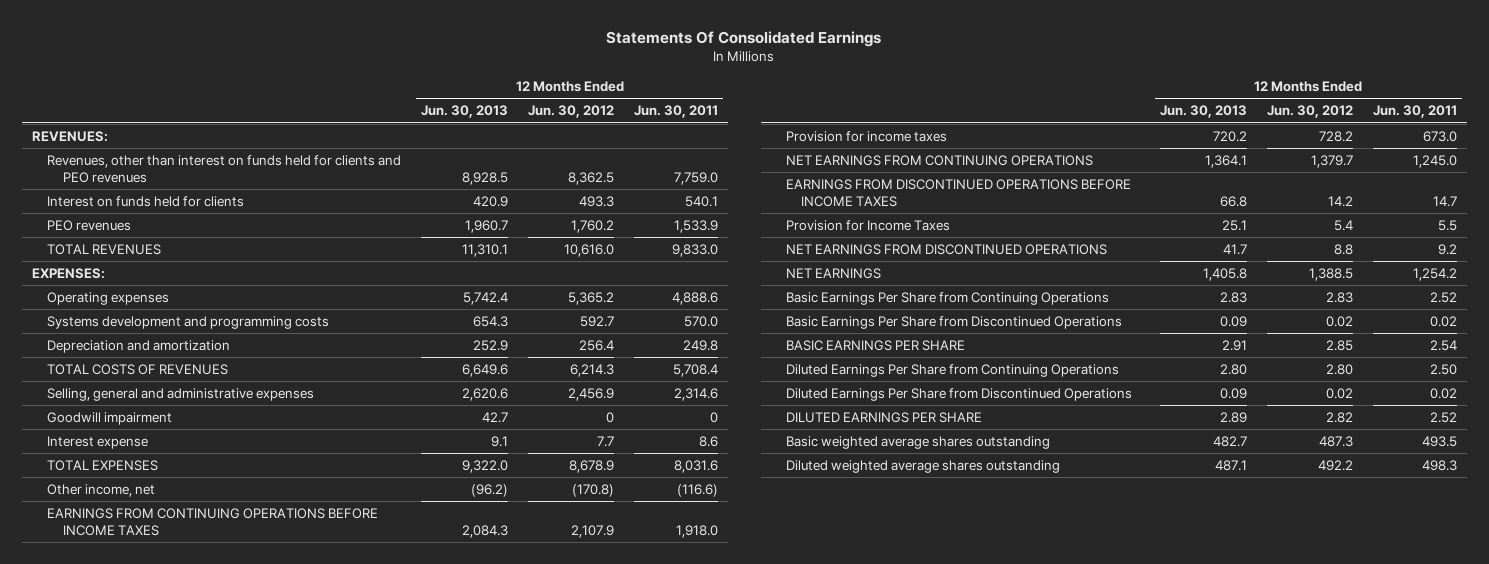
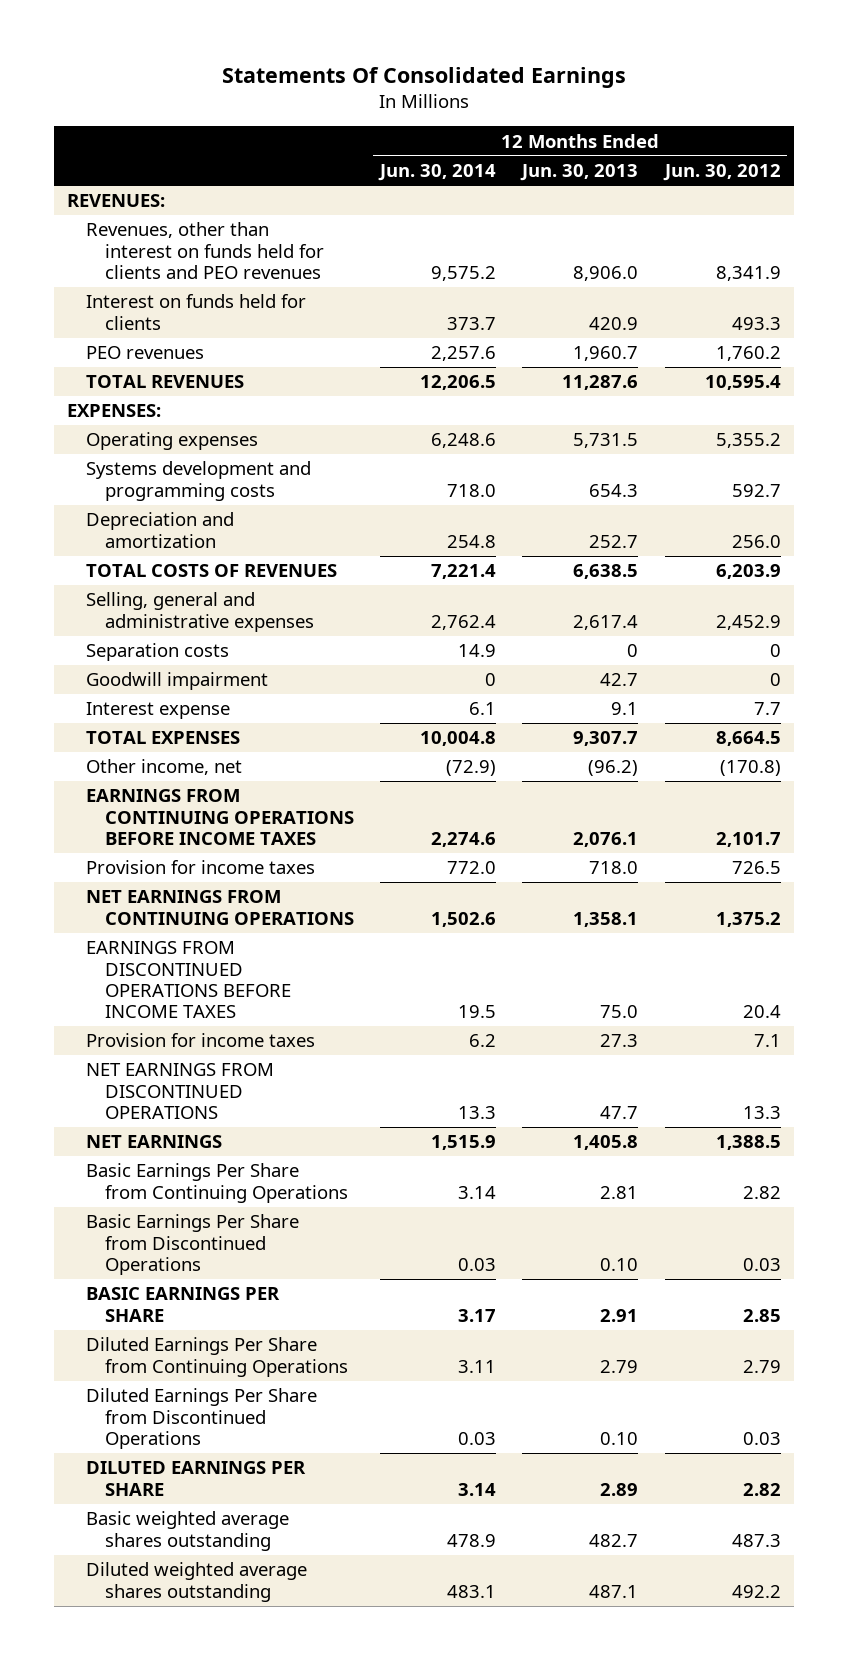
[633,105,718,119] Jun. 30, 2011 -> none
none -> [377,164,496,182] Jun. 30, 2014
[462,172,509,186] 8,928.5 -> [573,266,639,282] 8,906.0
[568,172,615,186] 8,362.5 -> [715,266,781,282] 8,341.9
[462,243,509,257] 11,310.1 -> [562,375,639,391] 11,287.6
[564,243,615,257] 10,616.0 -> [704,375,781,391] 10,595.4
[463,291,509,305] 5,742.4 -> [573,433,639,449] 5,731.5
[568,291,615,305] 5,365.2 -> [715,433,781,449] 5,355.2
[473,339,509,351] 252.9 -> [589,534,639,548] 252.7
[579,339,615,351] 256.4 -> [731,534,781,548] 256.0
[462,363,509,377] 6,649.6 -> [573,564,639,580] 6,638.5
[570,363,615,377] 6,214.3 -> [715,564,781,580] 6,203.9
[462,387,509,401] 2,620.6 -> [573,614,639,630] 2,617.4
[568,387,615,401] 2,456.9 -> [715,614,781,630] 2,452.9
none -> [85,643,229,662] Separation costs
[462,459,509,473] 9,322.0 -> [573,731,639,747] 9,307.7
[569,459,615,473] 8,678.9 -> [715,731,781,747] 8,664.5
[462,525,509,539] 2,084.3 -> [573,832,639,848] 2,076.1
[571,525,615,539] 2,107.9 -> [715,832,781,848] 2,101.7
[1213,130,1248,142] 720.2 -> [589,861,639,875] 718.0
[1318,130,1353,142] 728.2 -> [731,861,781,875] 726.5
[1205,154,1248,168] 1,364.1 -> [573,911,639,927] 1,358.1
[1310,154,1353,168] 1,379.7 -> [715,911,781,927] 1,375.2
[1220,196,1248,208] 66.8 -> [600,1005,639,1019] 75.0
[1327,196,1353,208] 14.2 -> [742,1005,781,1019] 20.4
[786,219,951,231] Provision for Income Taxes -> [85,1033,315,1048] Provision for income taxes
[1222,219,1248,231] 25.1 -> [600,1034,639,1048] 27.3
[1333,219,1353,231] 5.4 -> [753,1034,781,1048] 7.1
[1223,243,1248,255] 41.7 -> [600,1106,639,1120] 47.7
[1333,243,1353,255] 8.8 -> [742,1106,781,1120] 13.3
[1220,291,1248,303] 2.83 -> [600,1185,639,1199] 2.81
[1325,291,1353,303] 2.83 -> [742,1185,781,1199] 2.82
[1220,315,1248,327] 0.09 -> [600,1258,639,1272] 0.10
[1325,315,1353,327] 0.02 -> [742,1258,781,1272] 0.03
[1220,363,1248,375] 2.80 -> [600,1359,639,1373] 2.79
[1325,363,1353,375] 2.80 -> [742,1359,781,1373] 2.79
[1220,387,1248,399] 0.09 -> [600,1432,639,1446] 0.10
[1325,387,1353,399] 0.02 -> [742,1432,781,1446] 0.03

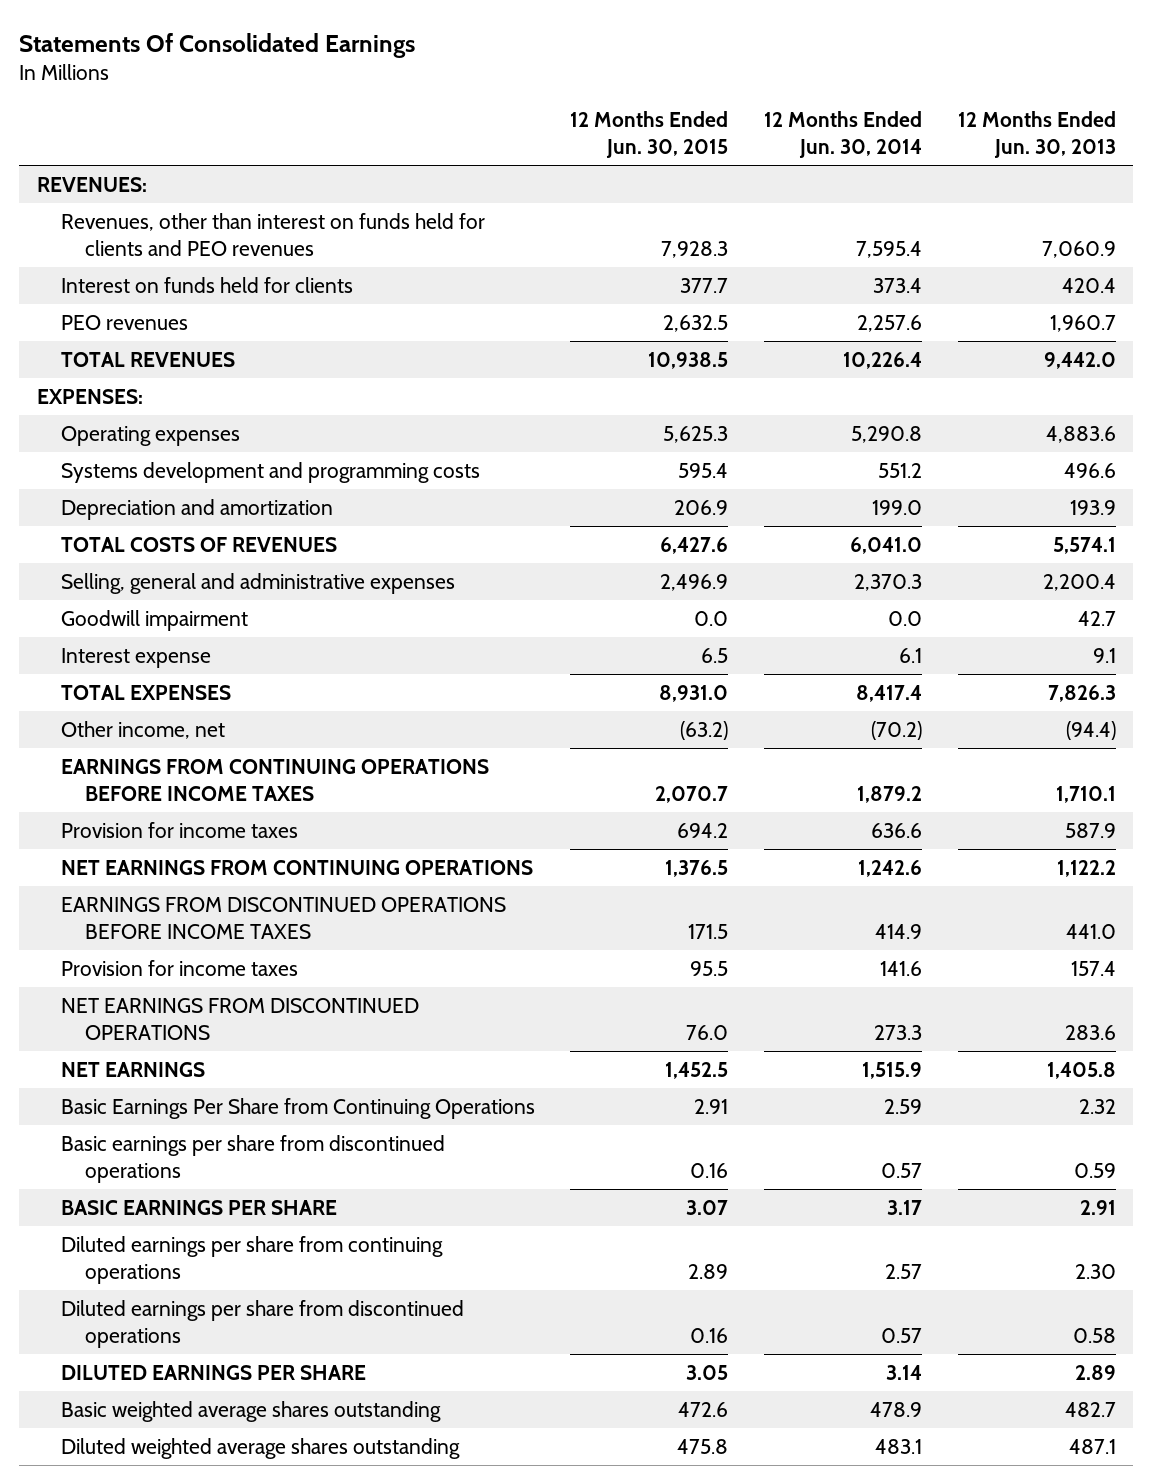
[662,164,781,182] Jun. 30, 2012 -> none
none -> [570,111,729,158] 12 Months Ended Jun. 30, 2015
[430,266,496,282] 9,575.2 -> [856,240,923,258] 7,595.4
[573,266,639,282] 8,906.0 -> [1041,240,1116,258] 7,060.9
[446,316,496,330] 373.7 -> [873,277,923,293] 373.4
[589,316,639,330] 420.9 -> [1061,277,1116,293] 420.4
[419,375,496,391] 12,206.5 -> [843,351,923,369] 10,226.4
[562,375,639,391] 11,287.6 -> [1043,351,1116,369] 9,442.0
[85,643,229,662] Separation costs -> none
[430,433,496,449] 6,248.6 -> [851,425,923,443] 5,290.8
[573,433,639,449] 5,731.5 -> [1045,425,1116,443] 4,883.6
[446,483,496,497] 718.0 -> [878,462,923,478] 551.2
[589,483,639,497] 654.3 -> [1063,462,1116,478] 496.6
[446,534,496,548] 254.8 -> [872,499,923,515] 199.0
[589,534,639,548] 252.7 -> [1069,499,1116,515] 193.9
[430,564,496,580] 7,221.4 -> [850,536,923,554] 6,041.0
[573,564,639,580] 6,638.5 -> [1052,536,1116,554] 5,574.1
[430,614,496,630] 2,762.4 -> [854,573,923,591] 2,370.3
[573,614,639,630] 2,617.4 -> [1042,573,1116,591] 2,200.4
[484,673,496,687] 0 -> [888,610,923,626] 0.0
[419,731,496,747] 10,004.8 -> [856,684,923,702] 8,417.4
[573,731,639,747] 9,307.7 -> [1047,684,1116,702] 7,826.3
[445,760,496,777] (72.9) -> [871,720,923,740] (70.2)
[588,760,639,777] (96.2) -> [1065,720,1116,740] (94.4)
[430,832,496,848] 2,274.6 -> [857,785,923,803] 1,879.2
[573,832,639,848] 2,076.1 -> [1055,785,1116,803] 1,710.1
[446,861,496,875] 772.0 -> [871,822,923,838] 636.6
[589,861,639,875] 718.0 -> [1064,822,1116,838] 587.9
[430,911,496,927] 1,502.6 -> [858,859,923,877] 1,242.6
[573,911,639,927] 1,358.1 -> [1056,859,1116,877] 1,122.2
[457,1005,496,1019] 19.5 -> [875,923,923,939] 414.9
[600,1005,639,1019] 75.0 -> [1065,923,1116,939] 441.0
[468,1034,496,1048] 6.2 -> [880,960,923,976] 141.6
[600,1034,639,1048] 27.3 -> [1070,960,1116,976] 157.4
[457,1106,496,1120] 13.3 -> [874,1024,923,1040] 273.3
[600,1106,639,1120] 47.7 -> [1064,1024,1116,1040] 283.6
[457,1185,496,1199] 3.14 -> [884,1098,923,1114] 2.59
[600,1185,639,1199] 2.81 -> [1078,1098,1116,1114] 2.32
[85,1214,299,1276] Basic Earnings Per Share from Discontinued Operations -> [60,1134,445,1183] Basic earnings per share from discontinued operations
[457,1258,496,1272] 0.03 -> [881,1162,923,1178] 0.57
[600,1258,639,1272] 0.10 -> [1073,1162,1116,1178] 0.59
[85,1337,348,1377] Diluted Earnings Per Share from Continuing Operations -> [60,1235,443,1284] Diluted earnings per share from continuing operations
[457,1359,496,1373] 3.11 -> [885,1263,923,1279] 2.57
[600,1359,639,1373] 2.79 -> [1074,1263,1116,1279] 2.30
[85,1388,317,1450] Diluted Earnings Per Share from Discontinued Operations -> [60,1299,464,1348] Diluted earnings per share from discontinued operations
[457,1432,496,1446] 0.03 -> [881,1327,923,1343] 0.57
[600,1432,639,1446] 0.10 -> [1072,1327,1116,1343] 0.58

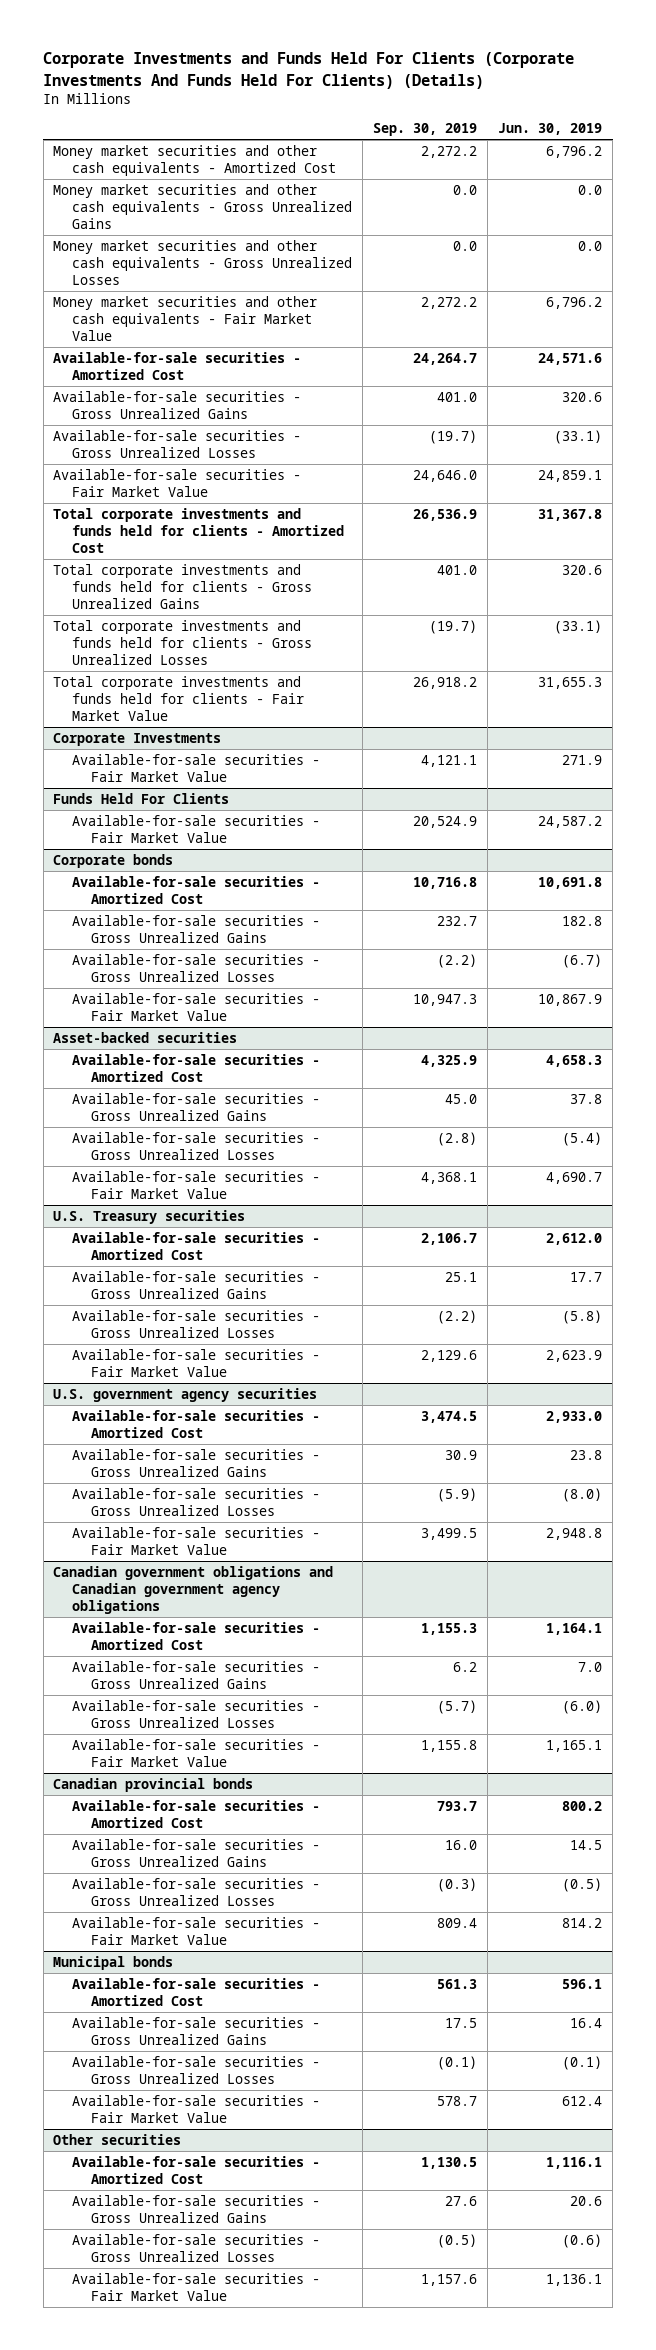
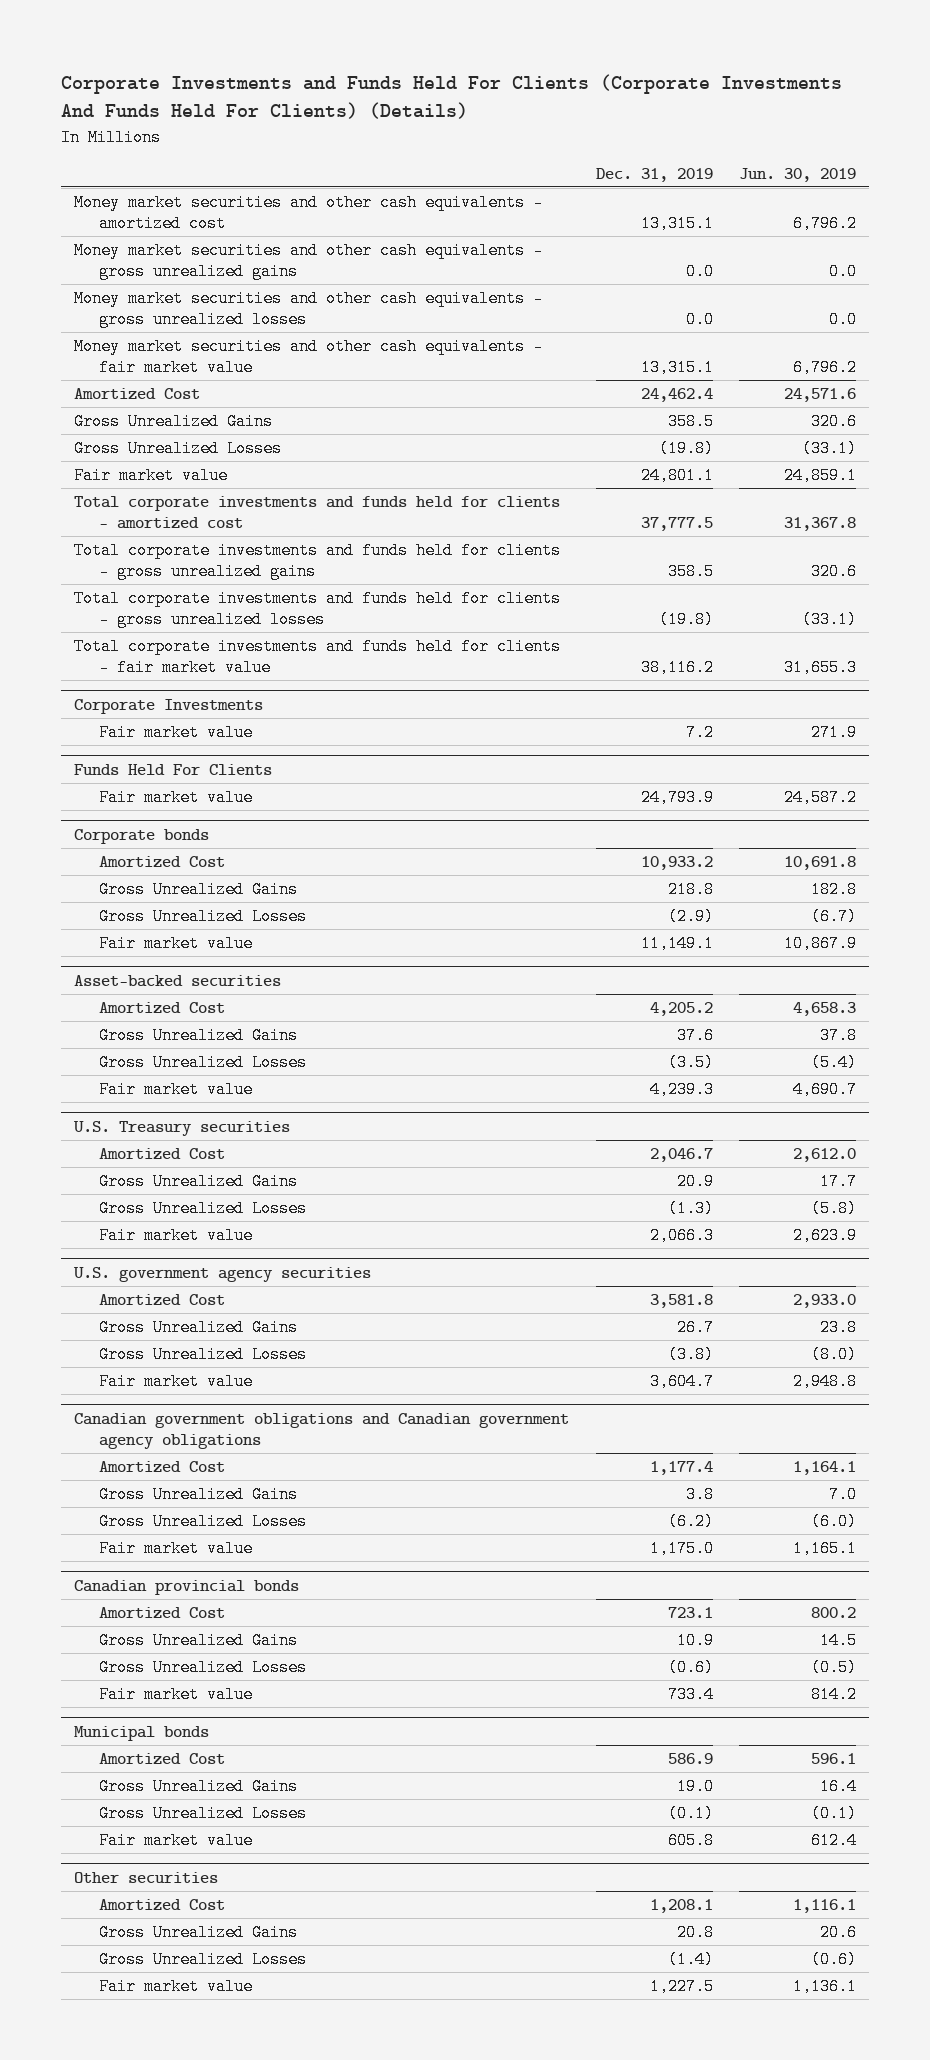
[373,123,478,137] Sep. 30, 2019 -> none
none -> [595,167,713,182] Dec. 31, 2019
[53,144,337,176] Money market securities and other cash equivalents - Amortized Cost -> [74,193,544,233] Money market securities and other cash equivalents - amortized cost
[53,183,353,229] Money market securities and other cash equivalents - Gross Unrealized Gains -> [74,241,544,281] Money market securities and other cash equivalents - gross unrealized gains
[53,239,353,285] Money market securities and other cash equivalents - Gross Unrealized Losses -> [74,289,544,329] Money market securities and other cash equivalents - gross unrealized losses
[53,295,318,341] Money market securities and other cash equivalents - Fair Market Value -> [74,337,544,377] Money market securities and other cash equivalents - fair market value
[53,351,302,380] Available-for-sale securities - Amortized Cost -> [74,387,201,399] Amortized Cost
[53,390,302,419] Available-for-sale securities - Gross Unrealized Gains -> [74,412,274,430] Gross Unrealized Gains
[53,429,302,458] Available-for-sale securities - Gross Unrealized Losses -> [74,439,283,457] Gross Unrealized Losses
[53,468,302,497] Available-for-sale securities - Fair Market Value -> [74,466,229,484] Fair market value
[53,507,345,553] Total corporate investments and funds held for clients - Amortized Cost -> [74,495,561,530] Total corporate investments and funds held for clients - amortized cost
[53,563,313,609] Total corporate investments and funds held for clients - Gross Unrealized Gains -> [74,541,562,581] Total corporate investments and funds held for clients - gross unrealized gains
[53,619,313,665] Total corporate investments and funds held for clients - Gross Unrealized Losses -> [74,589,562,629] Total corporate investments and funds held for clients - gross unrealized losses
[53,675,305,721] Total corporate investments and funds held for clients - Fair Market Value -> [74,637,562,677] Total corporate investments and funds held for clients - fair market value
[72,753,321,782] Available-for-sale securities - Fair Market Value -> [98,723,253,741] Fair market value
[72,814,321,843] Available-for-sale securities - Fair Market Value -> [98,788,253,806] Fair market value
[72,875,321,904] Available-for-sale securities - Amortized Cost -> [98,855,225,867] Amortized Cost
[72,914,321,943] Available-for-sale securities - Gross Unrealized Gains -> [98,880,298,898] Gross Unrealized Gains
[72,953,321,982] Available-for-sale securities - Gross Unrealized Losses -> [98,907,307,925] Gross Unrealized Losses
[72,992,321,1021] Available-for-sale securities - Fair Market Value -> [98,934,253,952] Fair market value
[72,1053,321,1082] Available-for-sale securities - Amortized Cost -> [98,1001,225,1013] Amortized Cost
[72,1092,321,1121] Available-for-sale securities - Gross Unrealized Gains -> [98,1026,298,1044] Gross Unrealized Gains
[72,1131,321,1160] Available-for-sale securities - Gross Unrealized Losses -> [98,1053,307,1071] Gross Unrealized Losses
[72,1170,321,1199] Available-for-sale securities - Fair Market Value -> [98,1080,253,1098] Fair market value
[72,1231,321,1260] Available-for-sale securities - Amortized Cost -> [98,1147,225,1159] Amortized Cost
[72,1270,321,1299] Available-for-sale securities - Gross Unrealized Gains -> [98,1172,298,1190] Gross Unrealized Gains
[72,1309,321,1338] Available-for-sale securities - Gross Unrealized Losses -> [98,1199,307,1217] Gross Unrealized Losses
[72,1348,321,1377] Available-for-sale securities - Fair Market Value -> [98,1226,253,1244] Fair market value
[72,1409,321,1438] Available-for-sale securities - Amortized Cost -> [98,1293,225,1305] Amortized Cost
[72,1448,321,1477] Available-for-sale securities - Gross Unrealized Gains -> [98,1318,298,1336] Gross Unrealized Gains
[72,1487,321,1516] Available-for-sale securities - Gross Unrealized Losses -> [98,1345,307,1363] Gross Unrealized Losses
[72,1526,321,1555] Available-for-sale securities - Fair Market Value -> [98,1372,253,1390] Fair market value
[72,1621,321,1650] Available-for-sale securities - Amortized Cost -> [98,1460,225,1472] Amortized Cost
[72,1660,321,1689] Available-for-sale securities - Gross Unrealized Gains -> [98,1485,298,1503] Gross Unrealized Gains
[72,1699,321,1728] Available-for-sale securities - Gross Unrealized Losses -> [98,1512,307,1530] Gross Unrealized Losses
[72,1738,321,1767] Available-for-sale securities - Fair Market Value -> [98,1539,253,1557] Fair market value
[72,1799,321,1828] Available-for-sale securities - Amortized Cost -> [98,1606,225,1618] Amortized Cost
[72,1838,321,1867] Available-for-sale securities - Gross Unrealized Gains -> [98,1631,298,1649] Gross Unrealized Gains
[72,1877,321,1906] Available-for-sale securities - Gross Unrealized Losses -> [98,1658,307,1676] Gross Unrealized Losses
[72,1916,321,1945] Available-for-sale securities - Fair Market Value -> [98,1685,253,1703] Fair market value
[72,1977,321,2006] Available-for-sale securities - Amortized Cost -> [98,1752,225,1764] Amortized Cost
[72,2016,321,2045] Available-for-sale securities - Gross Unrealized Gains -> [98,1777,298,1795] Gross Unrealized Gains
[72,2055,321,2084] Available-for-sale securities - Gross Unrealized Losses -> [98,1804,307,1822] Gross Unrealized Losses
[72,2094,321,2123] Available-for-sale securities - Fair Market Value -> [98,1831,253,1849] Fair market value
[72,2155,321,2184] Available-for-sale securities - Amortized Cost -> [98,1898,225,1910] Amortized Cost
[72,2194,321,2223] Available-for-sale securities - Gross Unrealized Gains -> [98,1923,298,1941] Gross Unrealized Gains
[72,2233,321,2262] Available-for-sale securities - Gross Unrealized Losses -> [98,1950,307,1968] Gross Unrealized Losses
[72,2272,321,2301] Available-for-sale securities - Fair Market Value -> [98,1977,253,1995] Fair market value

